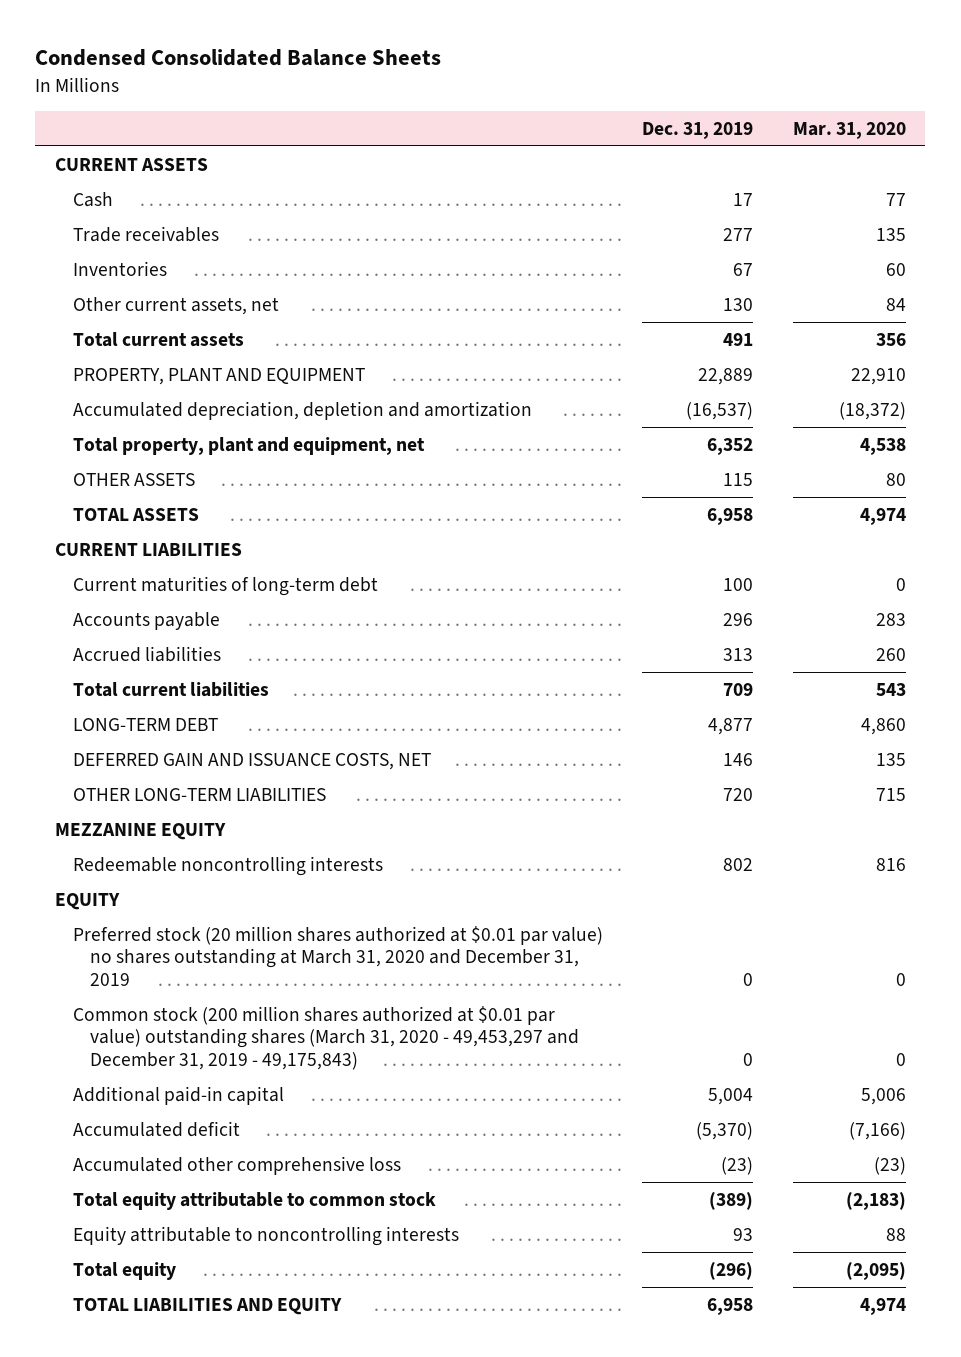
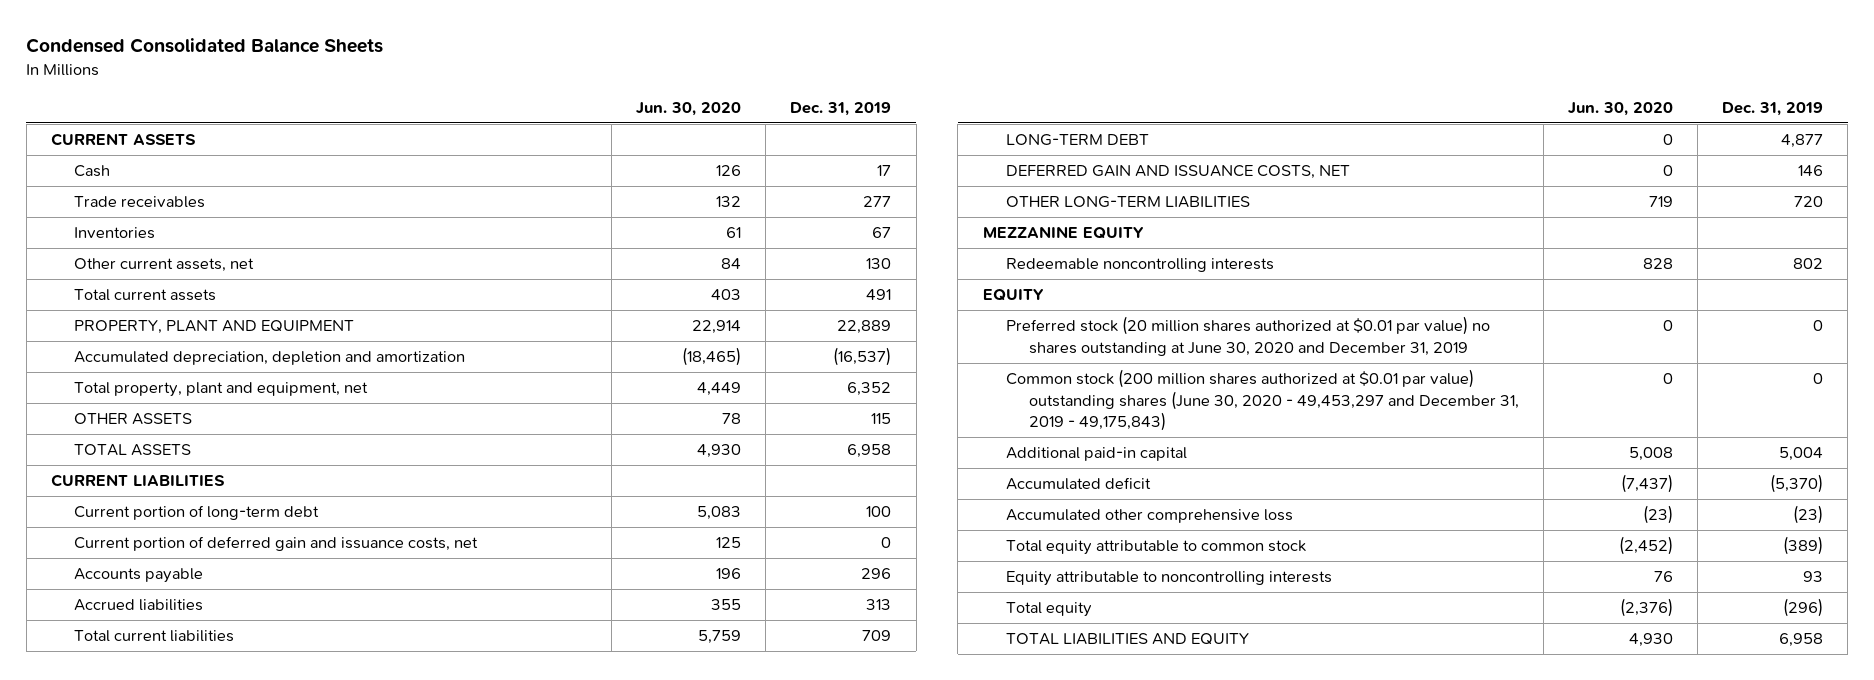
[792,121,906,139] Mar. 31, 2020 -> none
none -> [636,101,742,116] Jun. 30, 2020
[72,575,378,596] Current maturities of long-term debt -> [73,505,319,521] Current portion of long-term debt
none -> [73,536,478,552] Current portion of deferred gain and issuance costs, net
[72,925,603,986] Preferred stock (20 million shares authorized at $0.01 par value) no shares outstanding at March 31, 2020 and December 31, 2019 -> [1005,316,1490,356] Preferred stock (20 million shares authorized at $0.01 par value) no shares outstanding at June 30, 2020 and December 31, 2019
[72,1005,580,1070] Common stock (200 million shares authorized at $0.01 par value) outstanding shares (March 31, 2020 - 49,453,297 and December 31, 2019 - 49,175,843) -> [1005,369,1519,432] Common stock (200 million shares authorized at $0.01 par value) outstanding shares (June 30, 2020 - 49,453,297 and December 31, 2019 - 49,175,843)

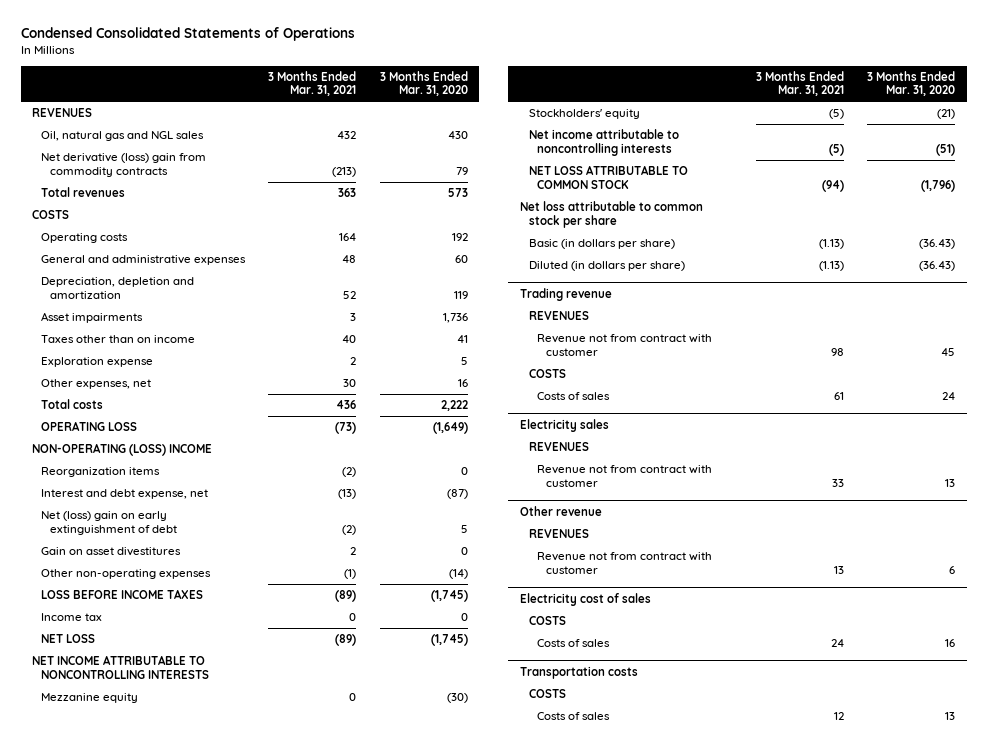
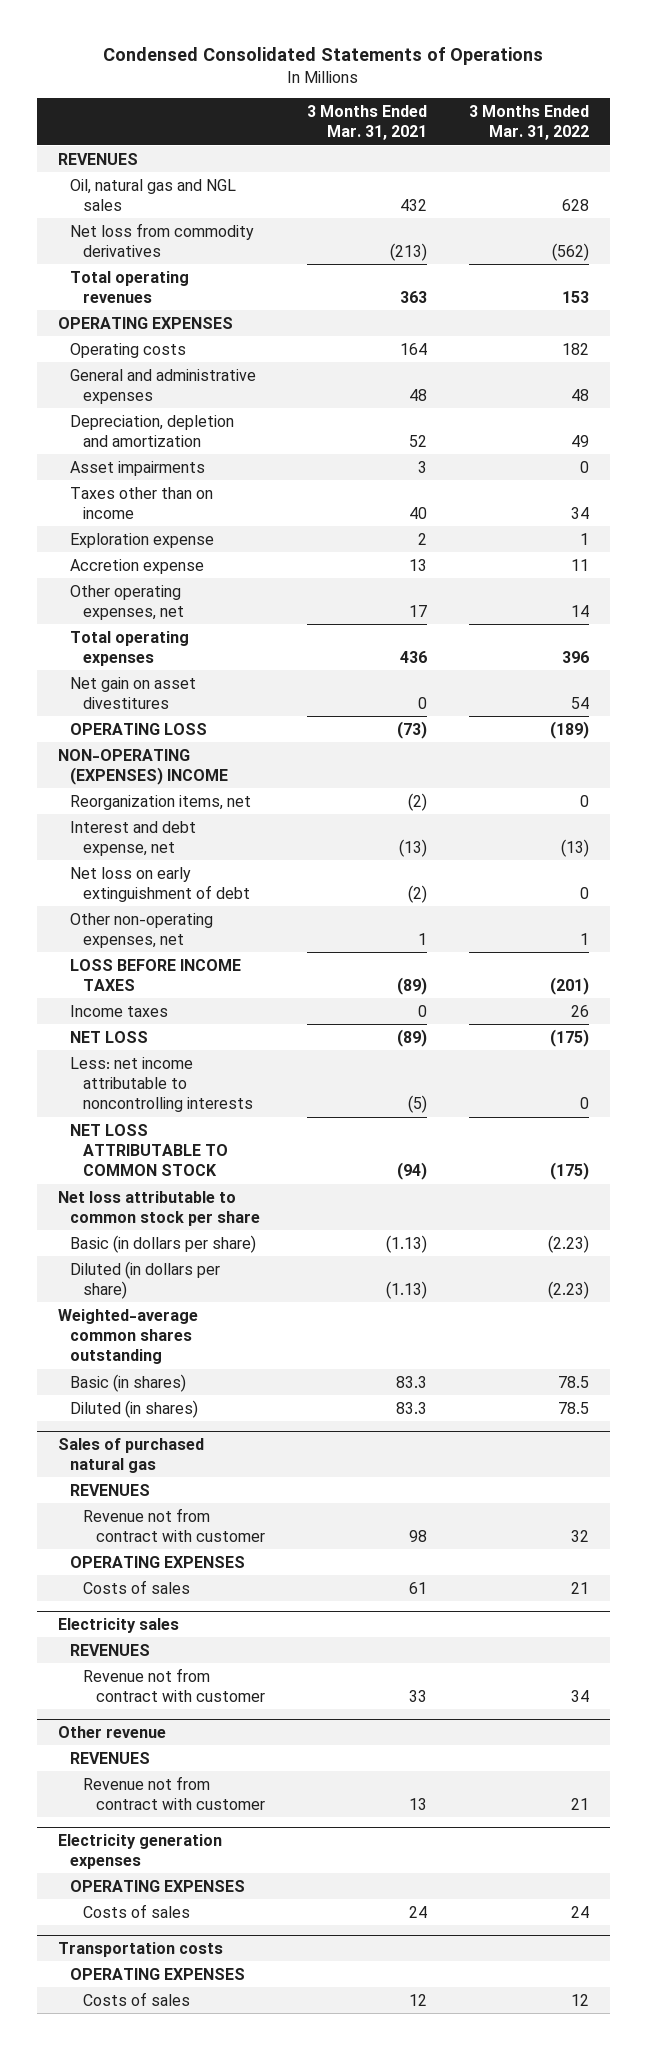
[379,70,468,97] 3 Months Ended Mar. 31, 2020 -> none
none -> [469,105,590,141] 3 Months Ended Mar. 31, 2022
[32,210,70,220] COSTS -> none
[41,153,207,177] Net derivative (loss) gain from commodity contracts -> [70,222,255,257] Net loss from commodity derivatives
[41,187,126,198] Total revenues -> [70,270,190,303] Total operating revenues
none -> [57,316,233,329] OPERATING EXPENSES
none -> [70,558,205,574] Accretion expense
[41,379,152,390] Other expenses, net -> [70,584,185,620] Other operating expenses, net
[343,379,357,388] 30 -> [409,604,428,617] 17
[41,399,104,410] Total costs -> [70,630,190,666] Total operating expenses
none -> [70,676,197,709] Net gain on asset divestitures
[32,443,213,457] NON-OPERATING (LOSS) INCOME -> [57,748,229,785] NON-OPERATING (EXPENSES) INCOME
[41,467,161,478] Reorganization items -> [70,794,252,810] Reorganization items, net
[41,547,182,557] Gain on asset divestitures -> none
[41,511,177,535] Net (loss) gain on early extinguishment of debt -> [70,866,251,902] Net loss on early extinguishment of debt
[41,569,212,580] Other non-operating expenses -> [70,912,214,948] Other non-operating expenses, net
[344,569,357,580] (1) -> [418,932,428,945] 1
[41,613,103,622] Income tax -> [70,1004,169,1017] Income taxes
[32,655,210,679] NET INCOME ATTRIBUTABLE TO NONCONTROLLING INTERESTS -> none
[41,693,139,704] Mezzanine equity -> none
[528,109,640,120] Stockholders' equity -> none
[528,129,679,156] Net income attributable to noncontrolling interests -> [70,1056,254,1113] Less: net income attributable to noncontrolling interests
[519,287,612,301] Trading revenue -> none
none -> [57,1308,198,1365] Weighted-average common shares outstanding
none -> [70,1373,187,1392] Basic (in shares)
none -> [70,1399,199,1418] Diluted (in shares)
none -> [57,1437,204,1474] Sales of purchased natural gas
[528,369,566,379] COSTS -> none
none -> [70,1555,246,1568] OPERATING EXPENSES
[519,592,651,606] Electricity cost of sales -> none
[528,616,566,626] COSTS -> none
none -> [57,1833,222,1870] Electricity generation expenses
none -> [70,1879,246,1892] OPERATING EXPENSES
[528,689,566,699] COSTS -> none
none -> [70,1967,246,1980] OPERATING EXPENSES

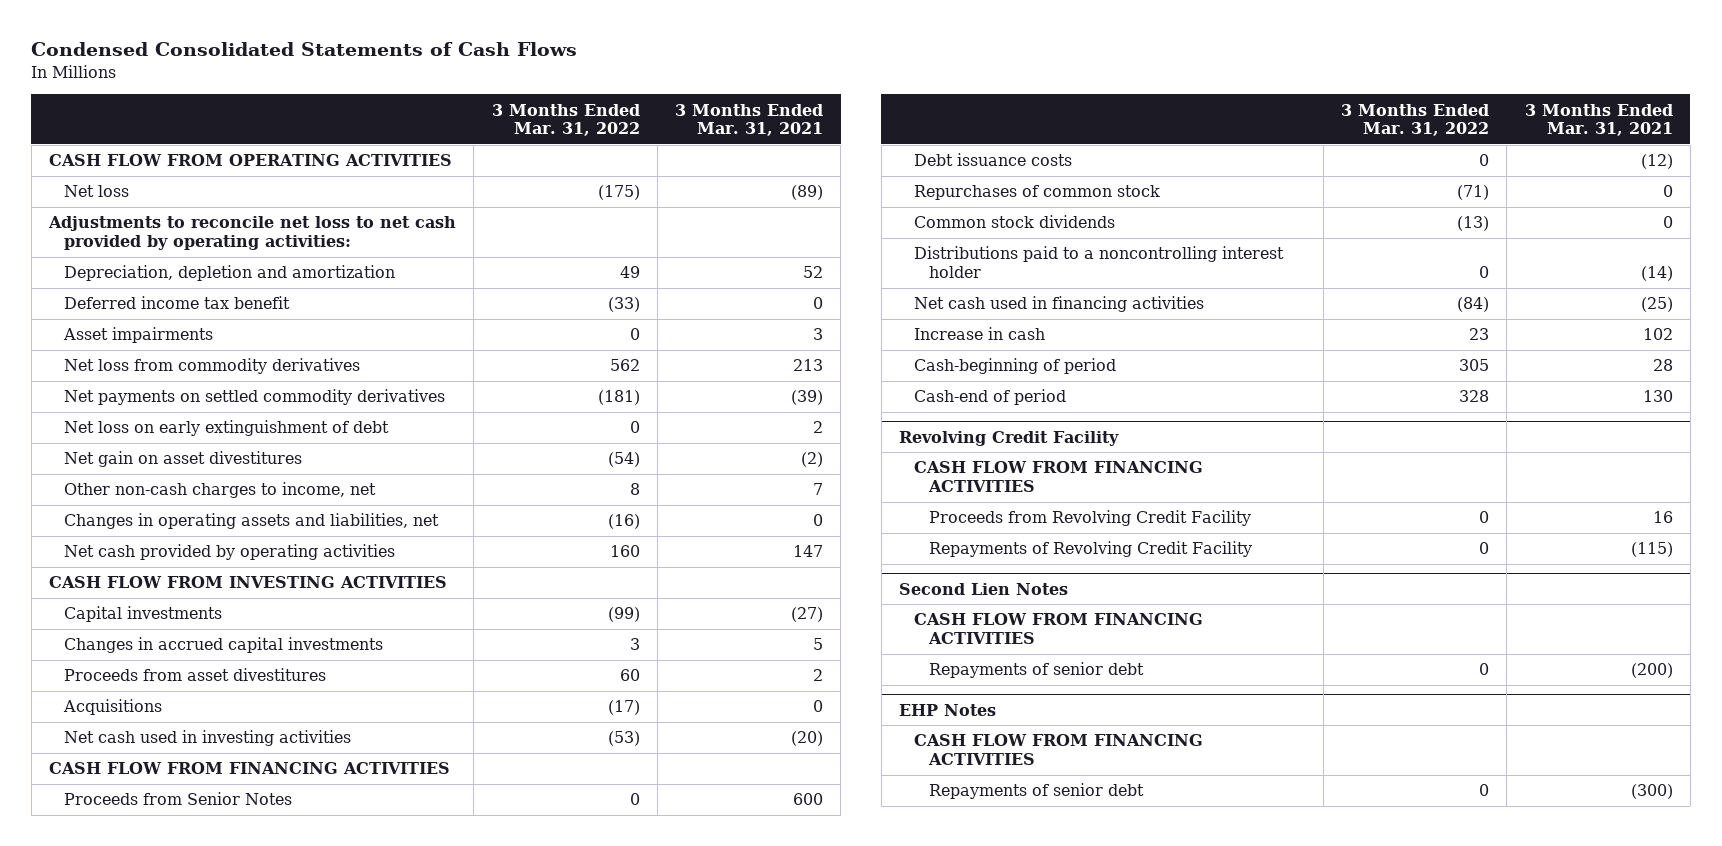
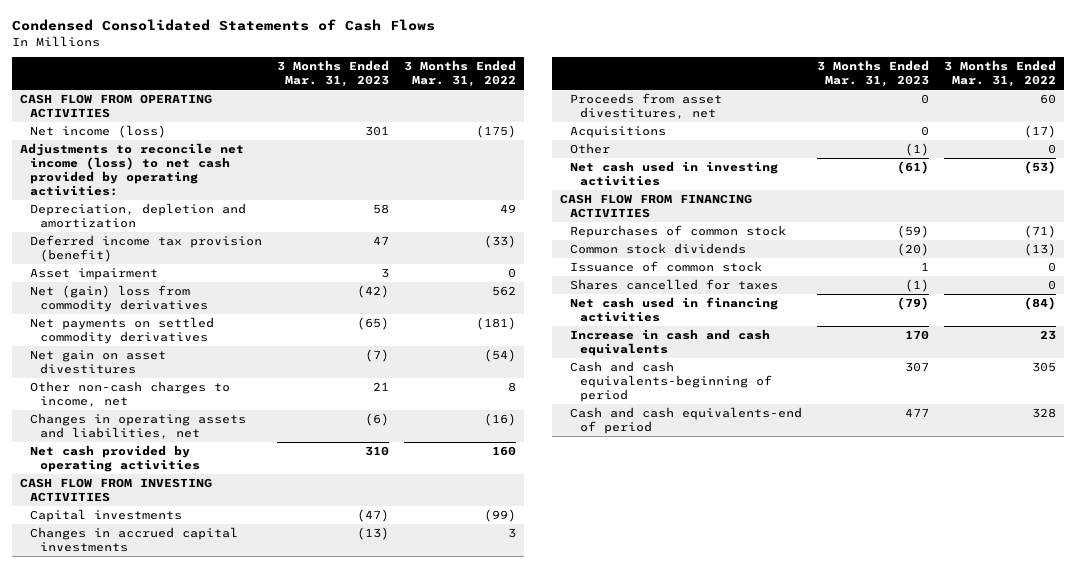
[675,103,824,137] 3 Months Ended Mar. 31, 2021 -> none
none -> [276,60,389,88] 3 Months Ended Mar. 31, 2023
[64,185,130,198] Net loss -> [29,124,166,138] Net income (loss)
[48,216,457,251] Adjustments to reconcile net loss to net cash provided by operating activities: -> [19,142,244,197] Adjustments to reconcile net income (loss) to net cash provided by operating activities:
[64,296,291,310] Deferred income tax benefit -> [29,234,262,263] Deferred income tax provision (benefit)
[63,327,214,344] Asset impairments -> [29,267,158,280] Asset impairment
[64,358,361,375] Net loss from commodity derivatives -> [29,284,208,313] Net (gain) loss from commodity derivatives
[64,420,390,437] Net loss on early extinguishment of debt -> none
[64,668,327,682] Proceeds from asset divestitures -> [569,92,722,120] Proceeds from asset divestitures, net
none -> [569,142,610,154] Other
[64,792,293,806] Proceeds from Senior Notes -> none
[913,153,1072,167] Debt issuance costs -> none
[913,246,1284,279] Distributions paid to a noncontrolling interest holder -> none
none -> [569,260,762,272] Issuance of common stock
none -> [569,278,778,290] Shares cancelled for taxes
[898,430,1119,446] Revolving Credit Facility -> none
[913,461,1203,493] CASH FLOW FROM FINANCING ACTIVITIES -> none
[929,510,1252,527] Proceeds from Revolving Credit Facility -> none
[929,541,1253,558] Repayments of Revolving Credit Facility -> none
[898,582,1068,595] Second Lien Notes -> none
[913,613,1203,645] CASH FLOW FROM FINANCING ACTIVITIES -> none
[929,662,1145,679] Repayments of senior debt -> none
[898,703,996,716] EHP Notes -> none
[913,734,1203,766] CASH FLOW FROM FINANCING ACTIVITIES -> none
[929,783,1145,800] Repayments of senior debt -> none
[913,327,1045,341] Increase in cash -> [569,328,770,357] Increase in cash and cash equivalents
[913,358,1116,375] Cash-beginning of period -> [569,360,772,403] Cash and cash equivalents-beginning of period
[913,389,1066,406] Cash-end of period -> [569,406,802,435] Cash and cash equivalents-end of period

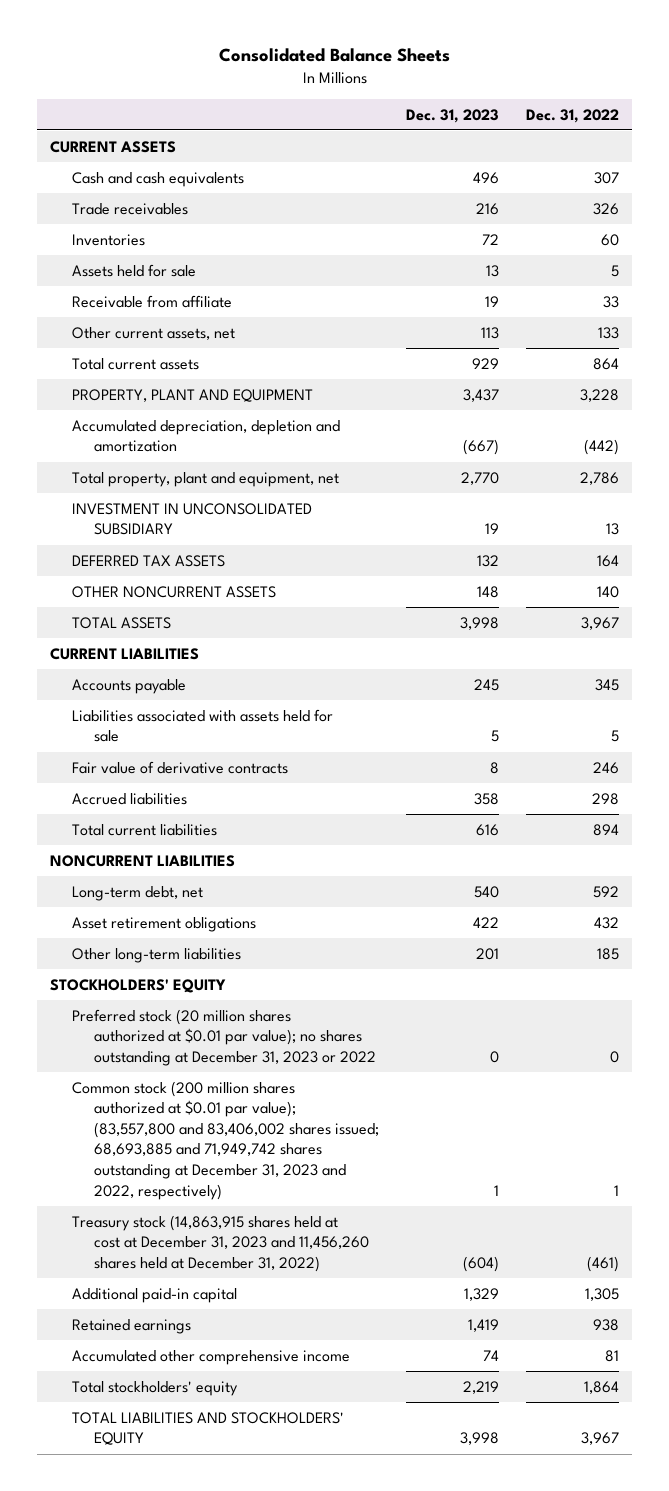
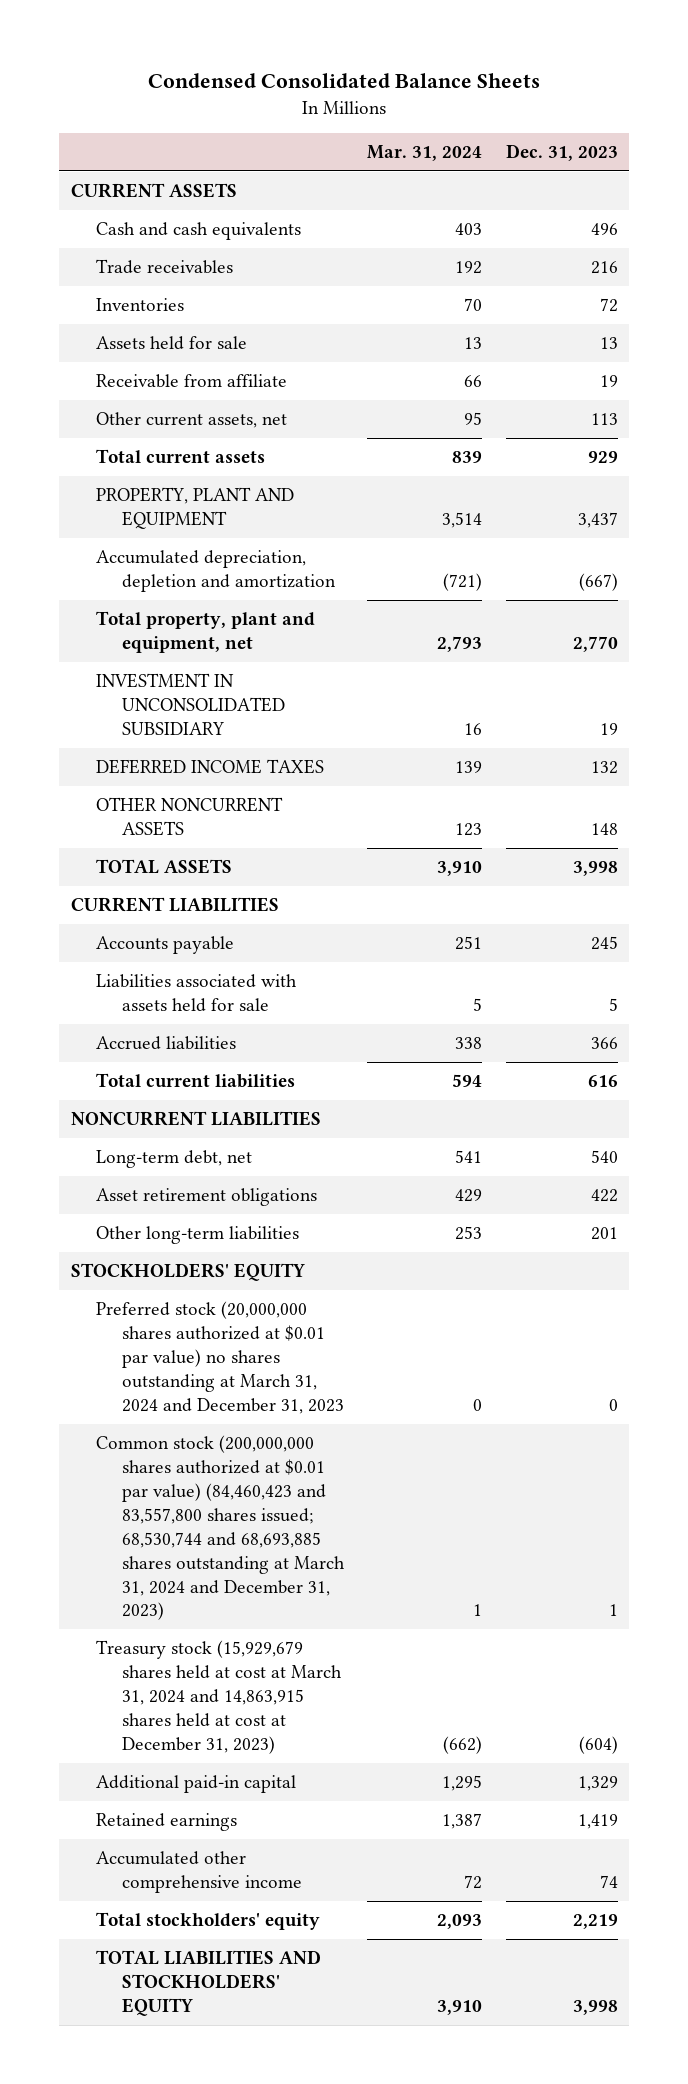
[218,48,450,63] Consolidated Balance Sheets -> [148,73,541,89] Condensed Consolidated Balance Sheets
[526,108,620,123] Dec. 31, 2022 -> none
none -> [367,144,483,161] Mar. 31, 2024
[72,554,226,567] DEFERRED TAX ASSETS -> [96,759,325,775] DEFERRED INCOME TAXES
[72,760,289,774] Fair value of derivative contracts -> none
[474,792,500,805] 358 -> [590,1037,618,1050] 366
[72,1008,377,1066] Preferred stock (20 million shares authorized at $0.01 par value); no shares outstanding at December 31, 2023 or 2022 -> [96,1301,345,1414] Preferred stock (20,000,000 shares authorized at $0.01 par value) no shares outstanding at March 31, 2024 and December 31, 2023
[72,1080,380,1200] Common stock (200 million shares authorized at $0.01 par value); (83,557,800 and 83,406,002 shares issued; 68,693,885 and 71,949,742 shares outstanding at December 31, 2023 and 2022, respectively) -> [96,1435,346,1621] Common stock (200,000,000 shares authorized at $0.01 par value) (84,460,423 and 83,557,800 shares issued; 68,530,744 and 68,693,885 shares outstanding at March 31, 2024 and December 31, 2023)
[72,1214,370,1272] Treasury stock (14,863,915 shares held at cost at December 31, 2023 and 11,456,260 shares held at December 31, 2022) -> [96,1640,343,1754] Treasury stock (15,929,679 shares held at cost at March 31, 2024 and 14,863,915 shares held at cost at December 31, 2023)

